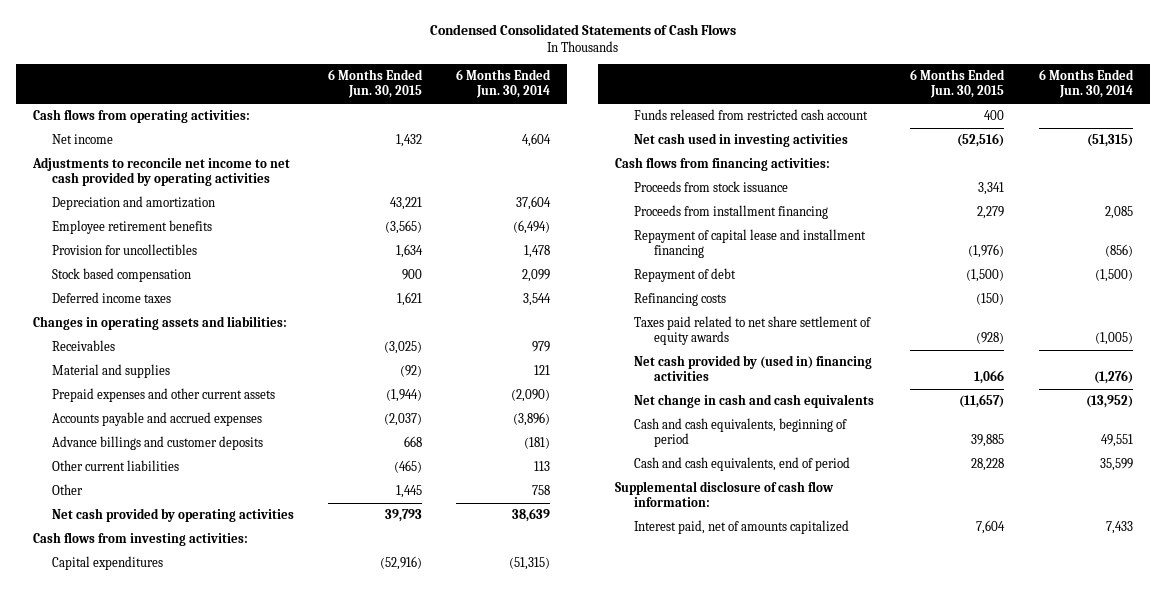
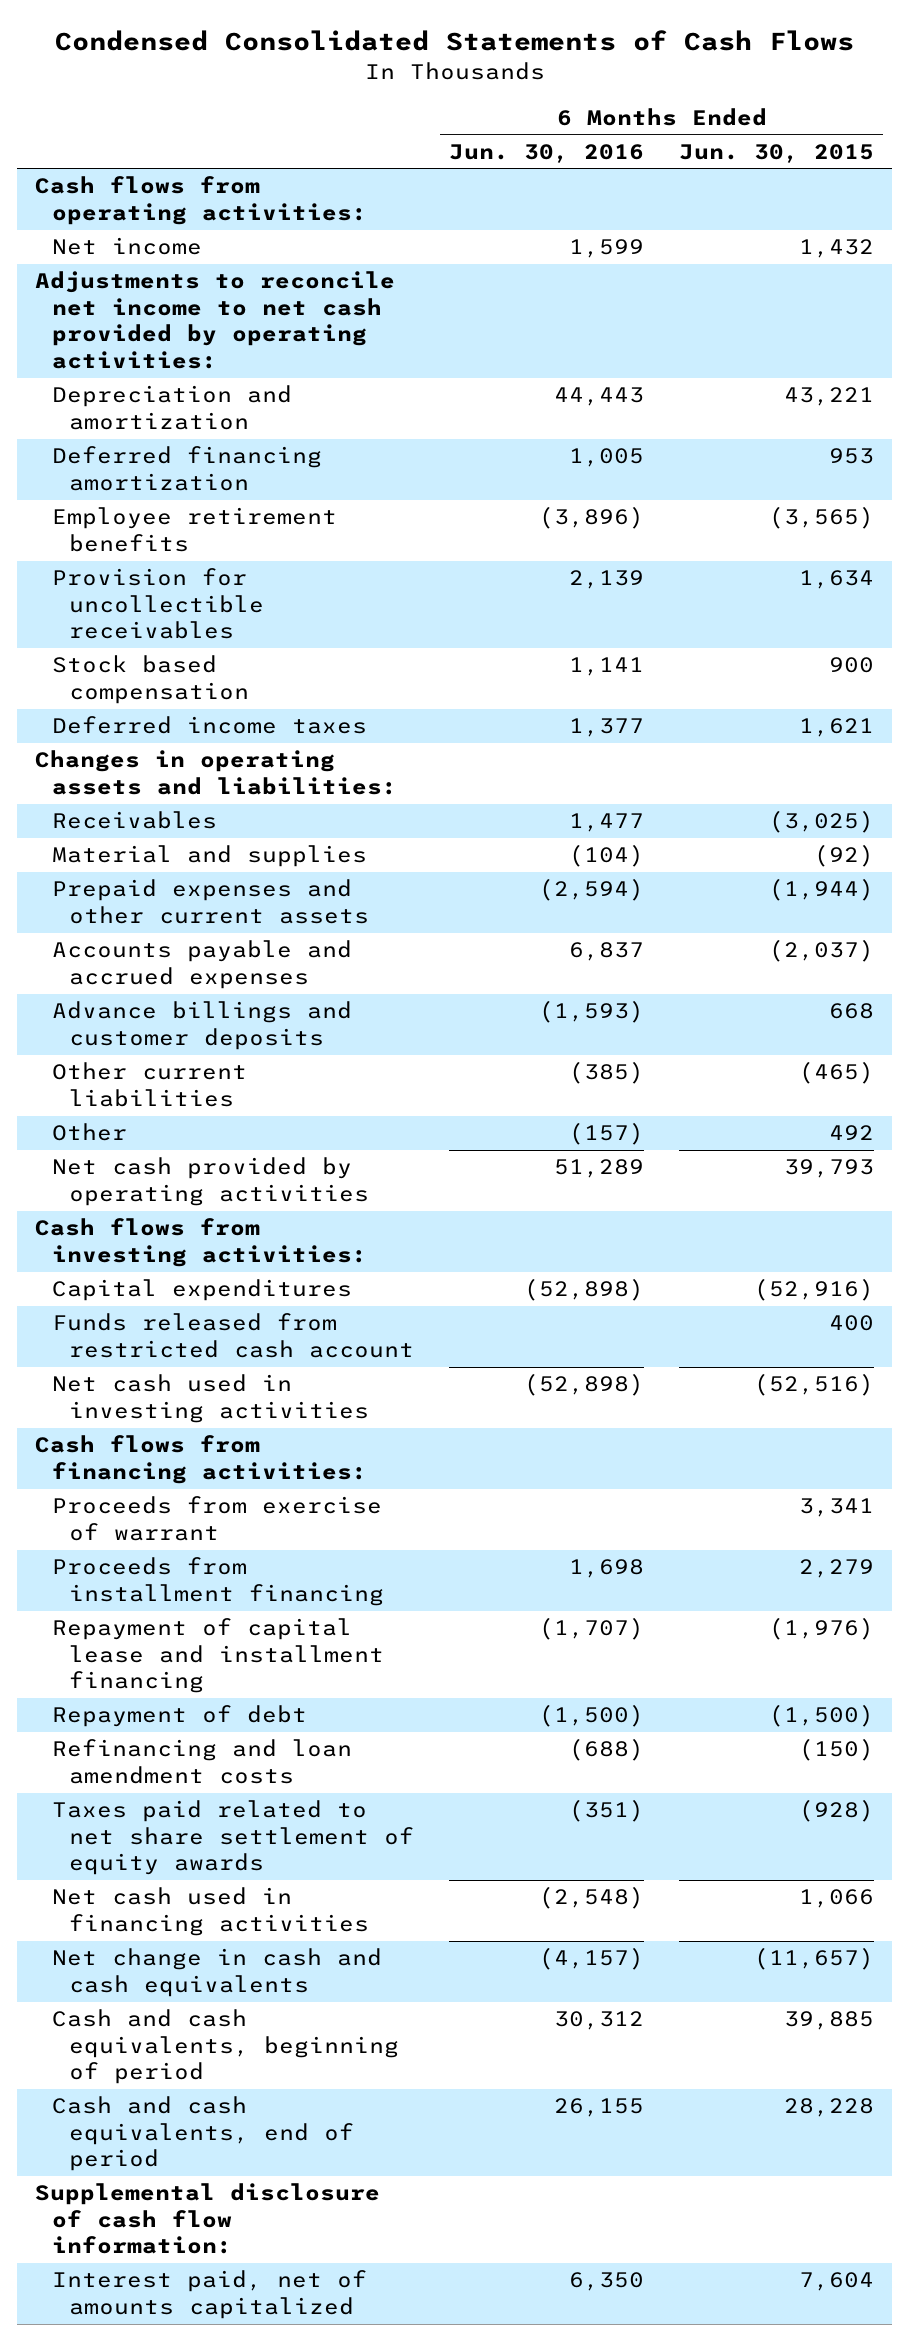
[456,69,552,99] 6 Months Ended Jun. 30, 2014 -> none
none -> [448,143,644,163] Jun. 30, 2016
[31,157,290,187] Adjustments to reconcile net income to net cash provided by operating activities -> [34,271,395,369] Adjustments to reconcile net income to net cash provided by operating activities:
none -> [51,446,322,491] Deferred financing amortization
[51,244,197,256] Provision for uncollectibles -> [51,568,264,640] Provision for uncollectible receivables
[396,485,423,499] 1,445 -> [829,1125,875,1141] 492
[634,181,789,193] Proceeds from stock issuance -> [51,1496,382,1541] Proceeds from exercise of warrant
[634,293,727,307] Refinancing costs -> none
none -> [51,1739,352,1784] Refinancing and loan amendment costs
[634,355,873,382] Net cash provided by (used in) financing activities -> [51,1887,369,1936] Net cash used in financing activities

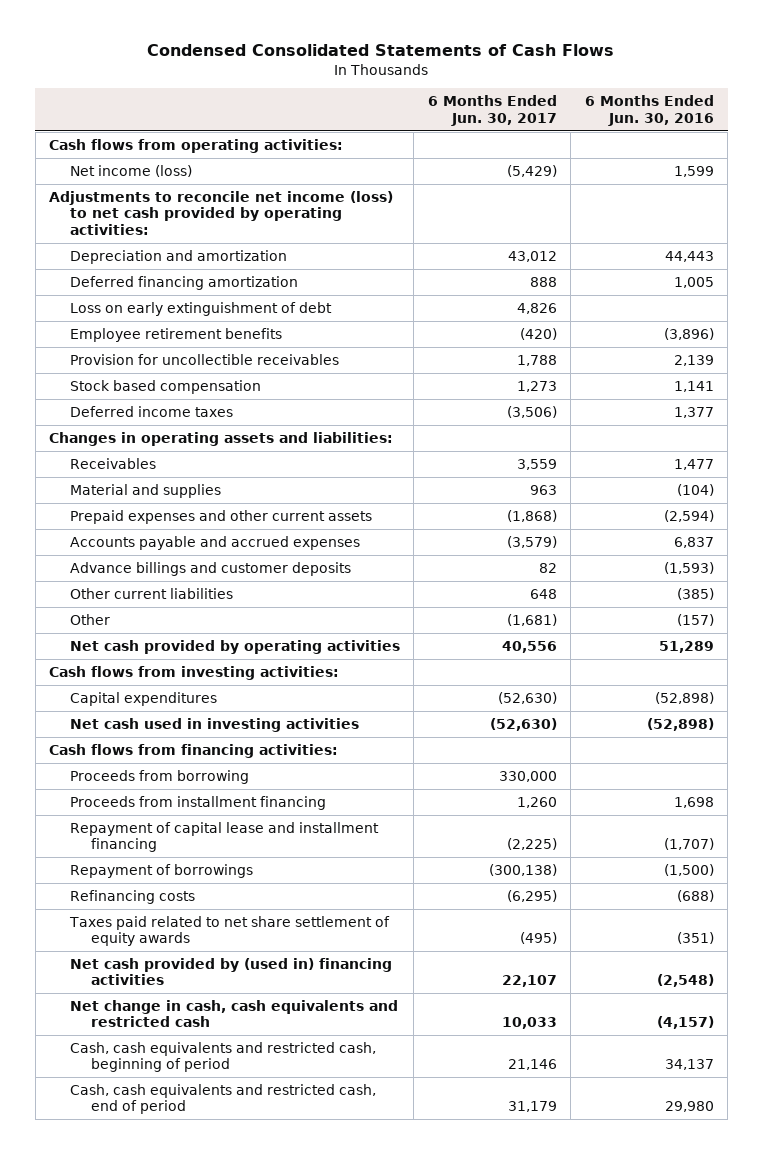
[679,143,875,163] Jun. 30, 2015 -> none
none -> [427,95,557,126] 6 Months Ended Jun. 30, 2017
[51,237,202,256] Net income -> [69,165,192,178] Net income (loss)
[34,271,395,369] Adjustments to reconcile net income to net cash provided by operating activities: -> [49,191,394,235] Adjustments to reconcile net income (loss) to net cash provided by operating activities:
none -> [69,302,332,317] Loss on early extinguishment of debt
[51,1313,414,1358] Funds released from restricted cash account -> none
[51,1496,382,1541] Proceeds from exercise of warrant -> none
none -> [69,770,249,785] Proceeds from borrowing
[51,1705,307,1728] Repayment of debt -> [69,864,253,879] Repayment of borrowings
[51,1739,352,1784] Refinancing and loan amendment costs -> [69,890,195,905] Refinancing costs
[34,2183,380,2255] Supplemental disclosure of cash flow information: -> none
[51,2270,367,2319] Interest paid, net of amounts capitalized -> none
[51,1887,369,1936] Net cash used in financing activities -> [69,958,392,986] Net cash provided by (used in) financing activities
[51,1948,382,1997] Net change in cash and cash equivalents -> [69,1000,398,1028] Net change in cash, cash equivalents and restricted cash
[51,2009,399,2085] Cash and cash equivalents, beginning of period -> [69,1042,376,1073] Cash, cash equivalents and restricted cash, beginning of period
[553,2011,644,2031] 30,312 -> [664,1059,714,1071] 34,137
[51,2096,354,2172] Cash and cash equivalents, end of period -> [69,1084,376,1115] Cash, cash equivalents and restricted cash, end of period
[553,2098,644,2118] 26,155 -> [664,1101,714,1113] 29,980

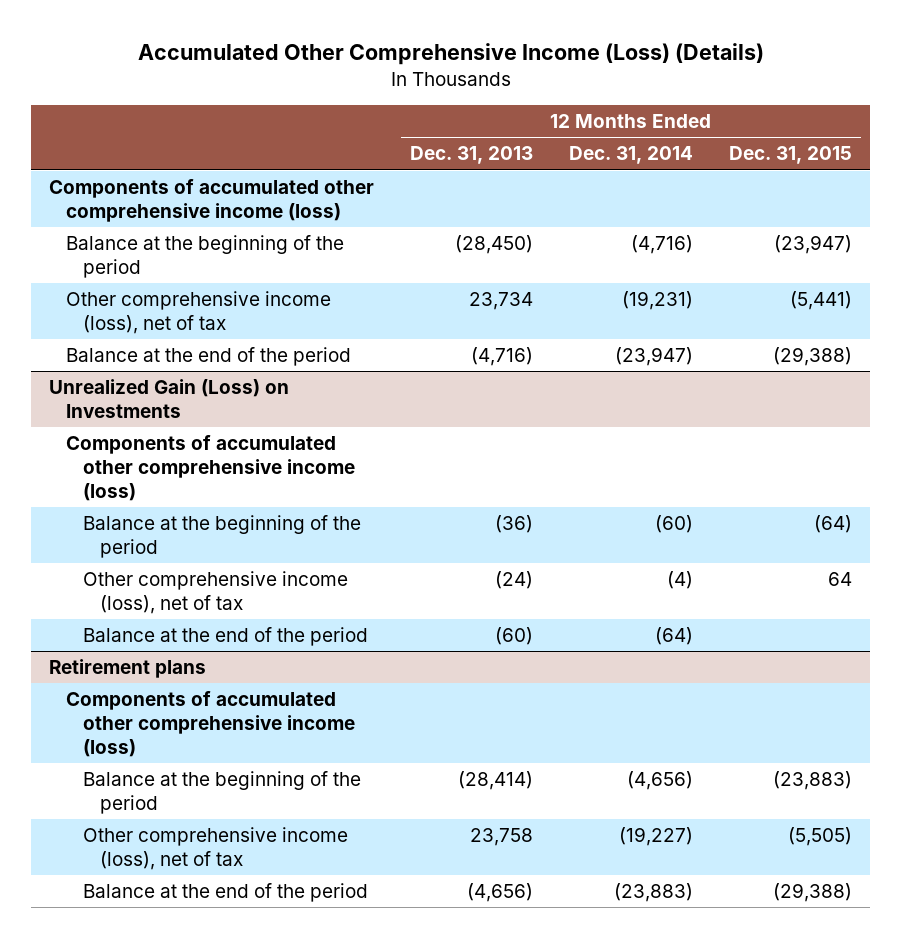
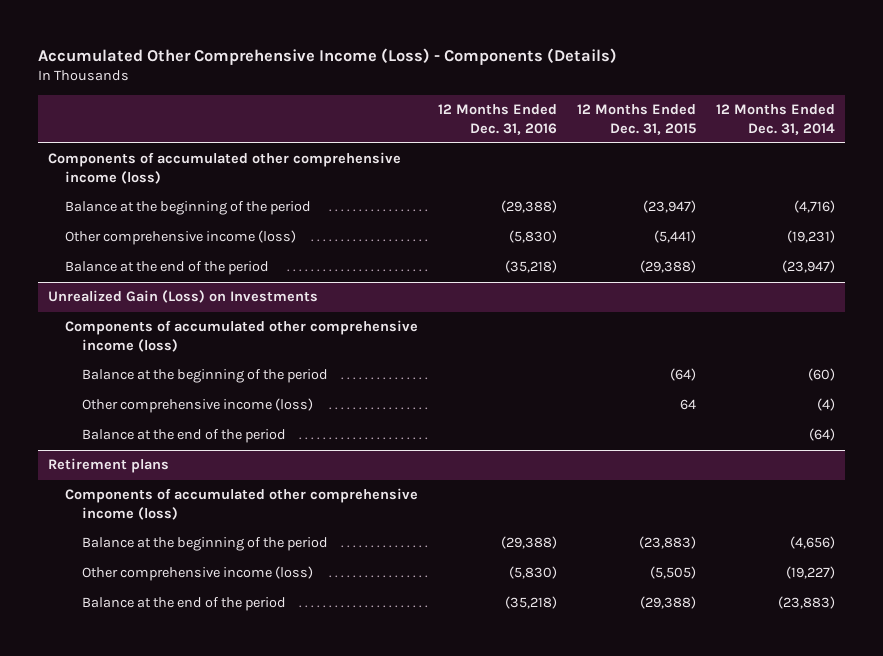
[137,43,764,66] Accumulated Other Comprehensive Income (Loss) (Details) -> [38,47,618,65] Accumulated Other Comprehensive Income (Loss) - Components (Details)
[410,146,534,165] Dec. 31, 2013 -> none
none -> [437,103,557,135] 12 Months Ended Dec. 31, 2016
[65,291,331,335] Other comprehensive income (loss), net of tax -> [64,230,296,246] Other comprehensive income (loss)
[82,571,348,615] Other comprehensive income (loss), net of tax -> [81,398,313,414] Other comprehensive income (loss)
[82,827,348,871] Other comprehensive income (loss), net of tax -> [81,566,313,582] Other comprehensive income (loss)

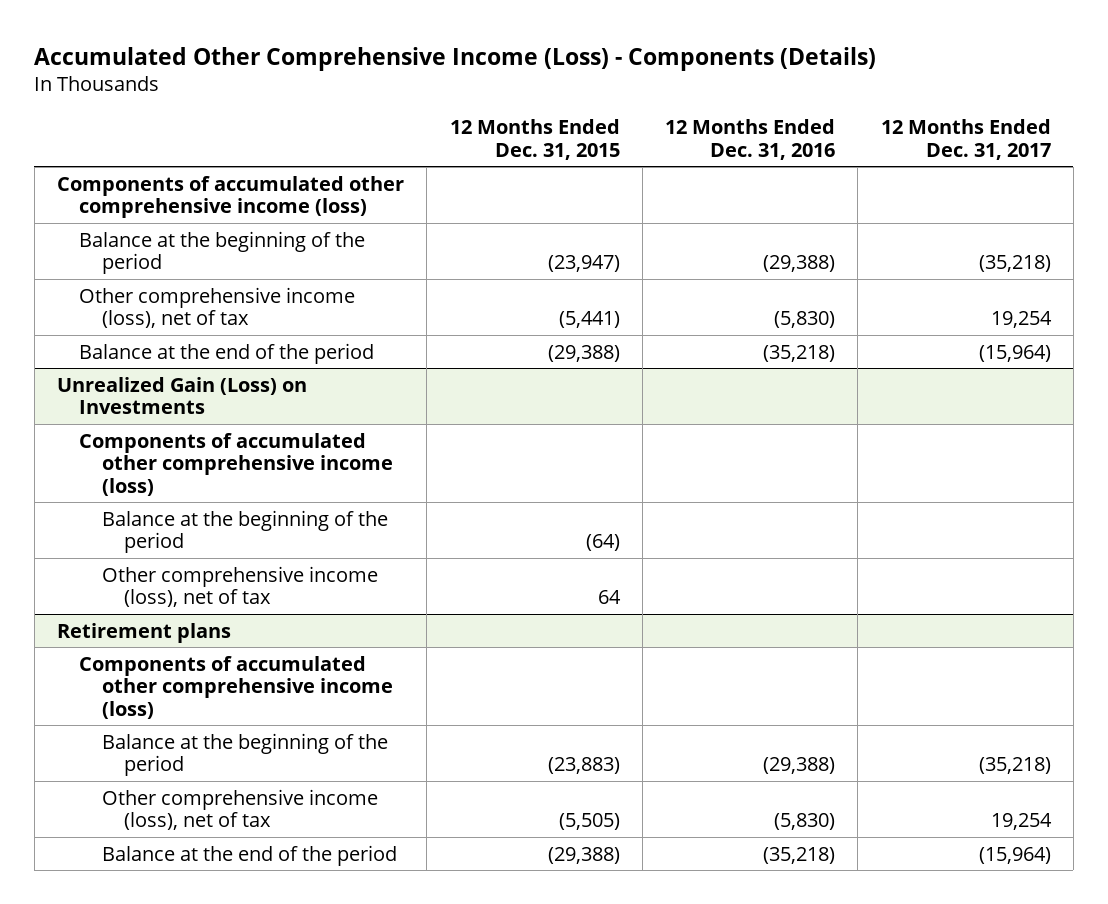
[716,103,836,135] 12 Months Ended Dec. 31, 2014 -> none
none -> [880,119,1051,160] 12 Months Ended Dec. 31, 2017
[64,230,296,246] Other comprehensive income (loss) -> [79,286,356,329] Other comprehensive income (loss), net of tax
[81,429,286,444] Balance at the end of the period -> none
[81,398,313,414] Other comprehensive income (loss) -> [101,565,378,608] Other comprehensive income (loss), net of tax
[81,566,313,582] Other comprehensive income (loss) -> [101,788,378,831] Other comprehensive income (loss), net of tax

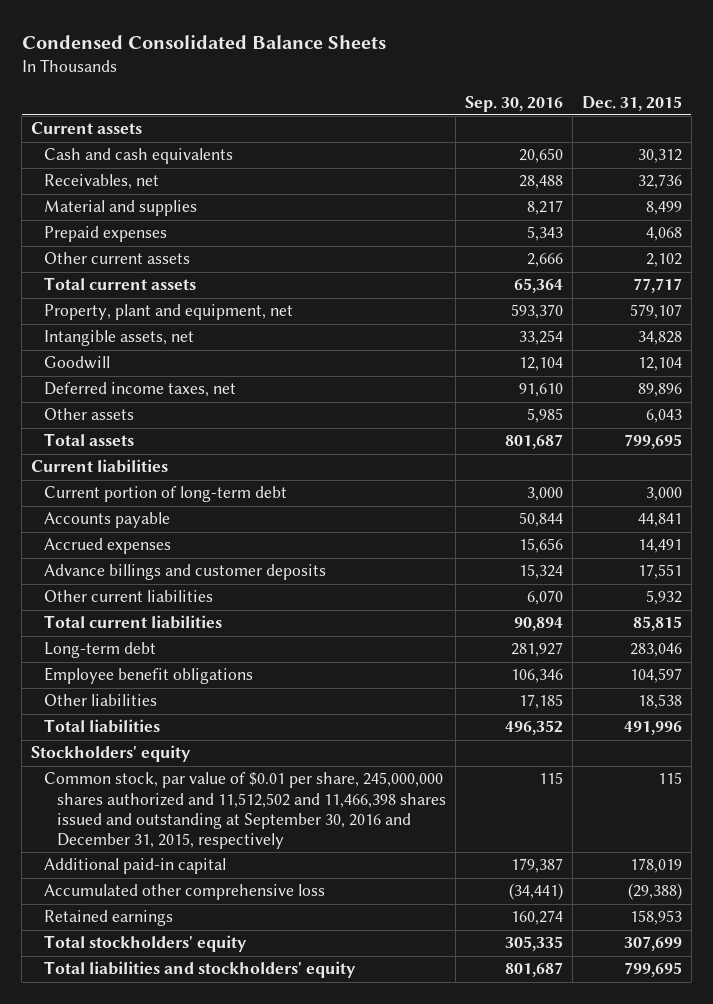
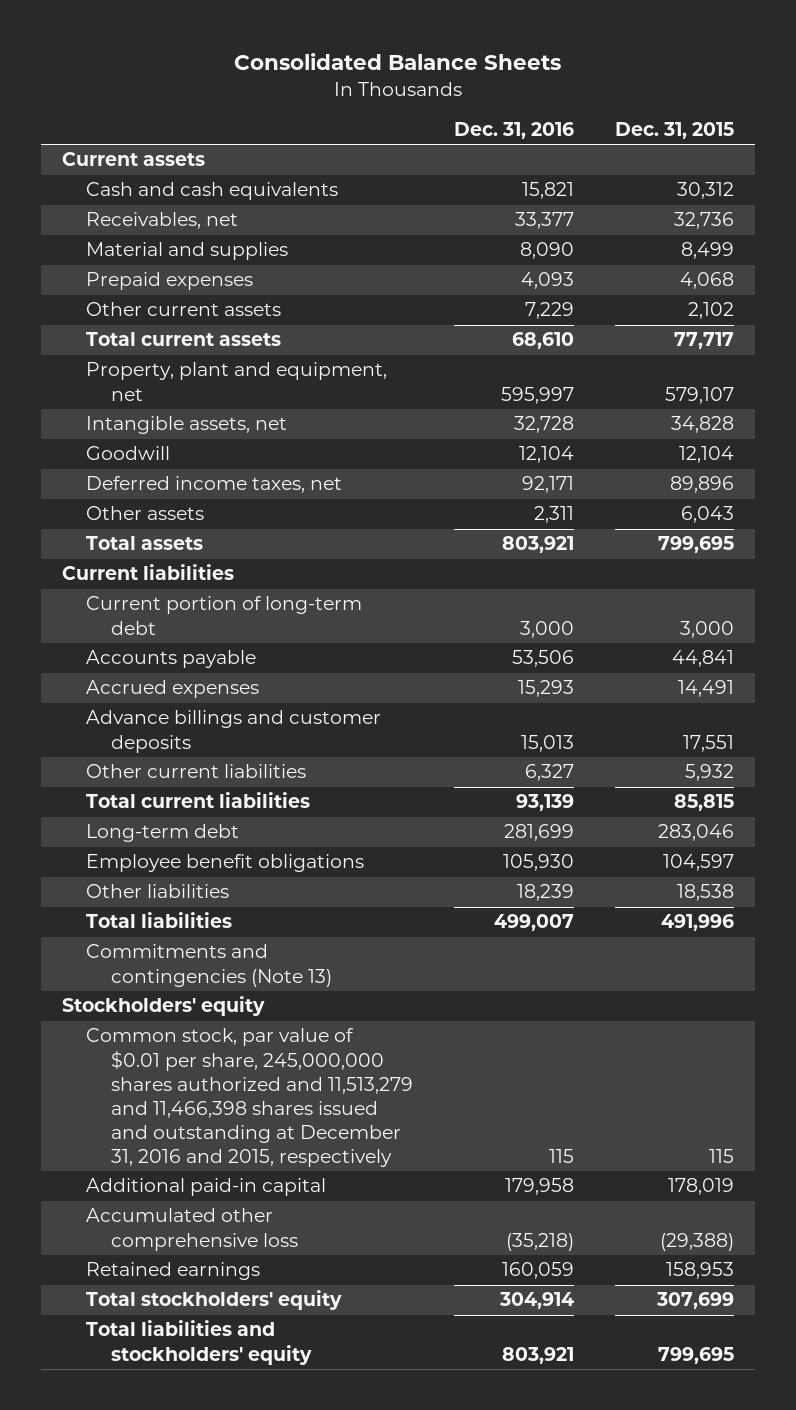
[21,34,386,49] Condensed Consolidated Balance Sheets -> [233,53,561,71] Consolidated Balance Sheets
[464,95,563,112] Sep. 30, 2016 -> none
none -> [454,121,575,139] Dec. 31, 2016
none -> [86,944,333,987] Commitments and contingencies (Note 13)
[43,772,446,849] Common stock, par value of $0.01 per share, 245,000,000 shares authorized and 11,512,502 and 11,466,398 shares issued and outstanding at September 30, 2016 and December 31, 2015, respectively -> [86,1028,414,1168] Common stock, par value of $0.01 per share, 245,000,000 shares authorized and 11,513,279 and 11,466,398 shares issued and outstanding at December 31, 2016 and 2015, respectively

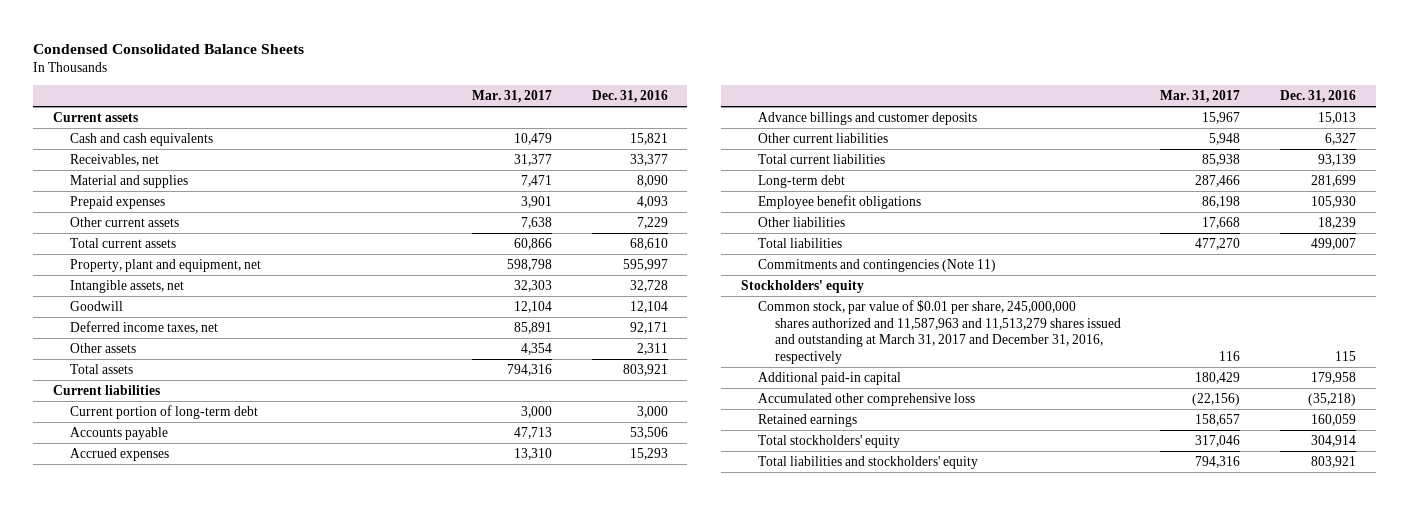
[233,53,561,71] Consolidated Balance Sheets -> [32,43,304,54] Condensed Consolidated Balance Sheets
[615,121,735,139] Dec. 31, 2015 -> none
none -> [472,90,553,104] Mar. 31, 2017
[86,944,333,987] Commitments and contingencies (Note 13) -> [757,258,996,272] Commitments and contingencies (Note 11)
[86,1028,414,1168] Common stock, par value of $0.01 per share, 245,000,000 shares authorized and 11,513,279 and 11,466,398 shares issued and outstanding at December 31, 2016 and 2015, respectively -> [757,299,1121,365] Common stock, par value of $0.01 per share, 245,000,000 shares authorized and 11,587,963 and 11,513,279 shares issued and outstanding at March 31, 2017 and December 31, 2016, respectively

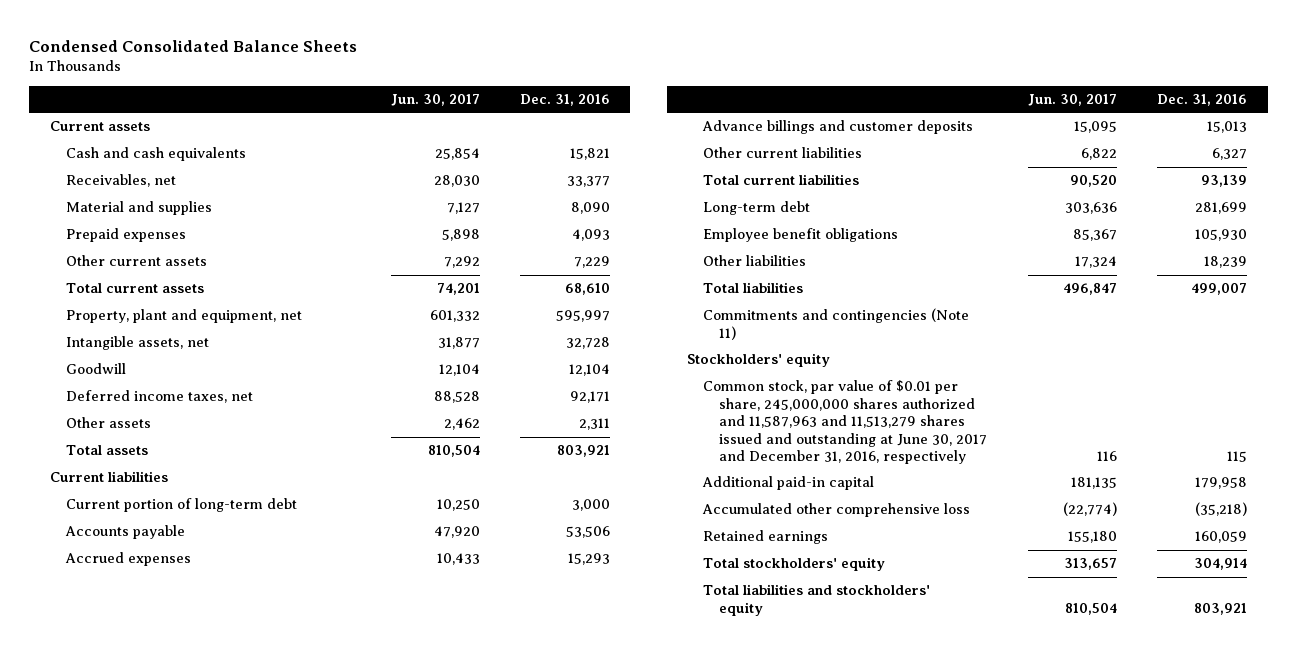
[472,90,553,104] Mar. 31, 2017 -> none
none -> [390,93,480,106] Jun. 30, 2017
[757,299,1121,365] Common stock, par value of $0.01 per share, 245,000,000 shares authorized and 11,587,963 and 11,513,279 shares issued and outstanding at March 31, 2017 and December 31, 2016, respectively -> [703,380,988,464] Common stock, par value of $0.01 per share, 245,000,000 shares authorized and 11,587,963 and 11,513,279 shares issued and outstanding at June 30, 2017 and December 31, 2016, respectively

